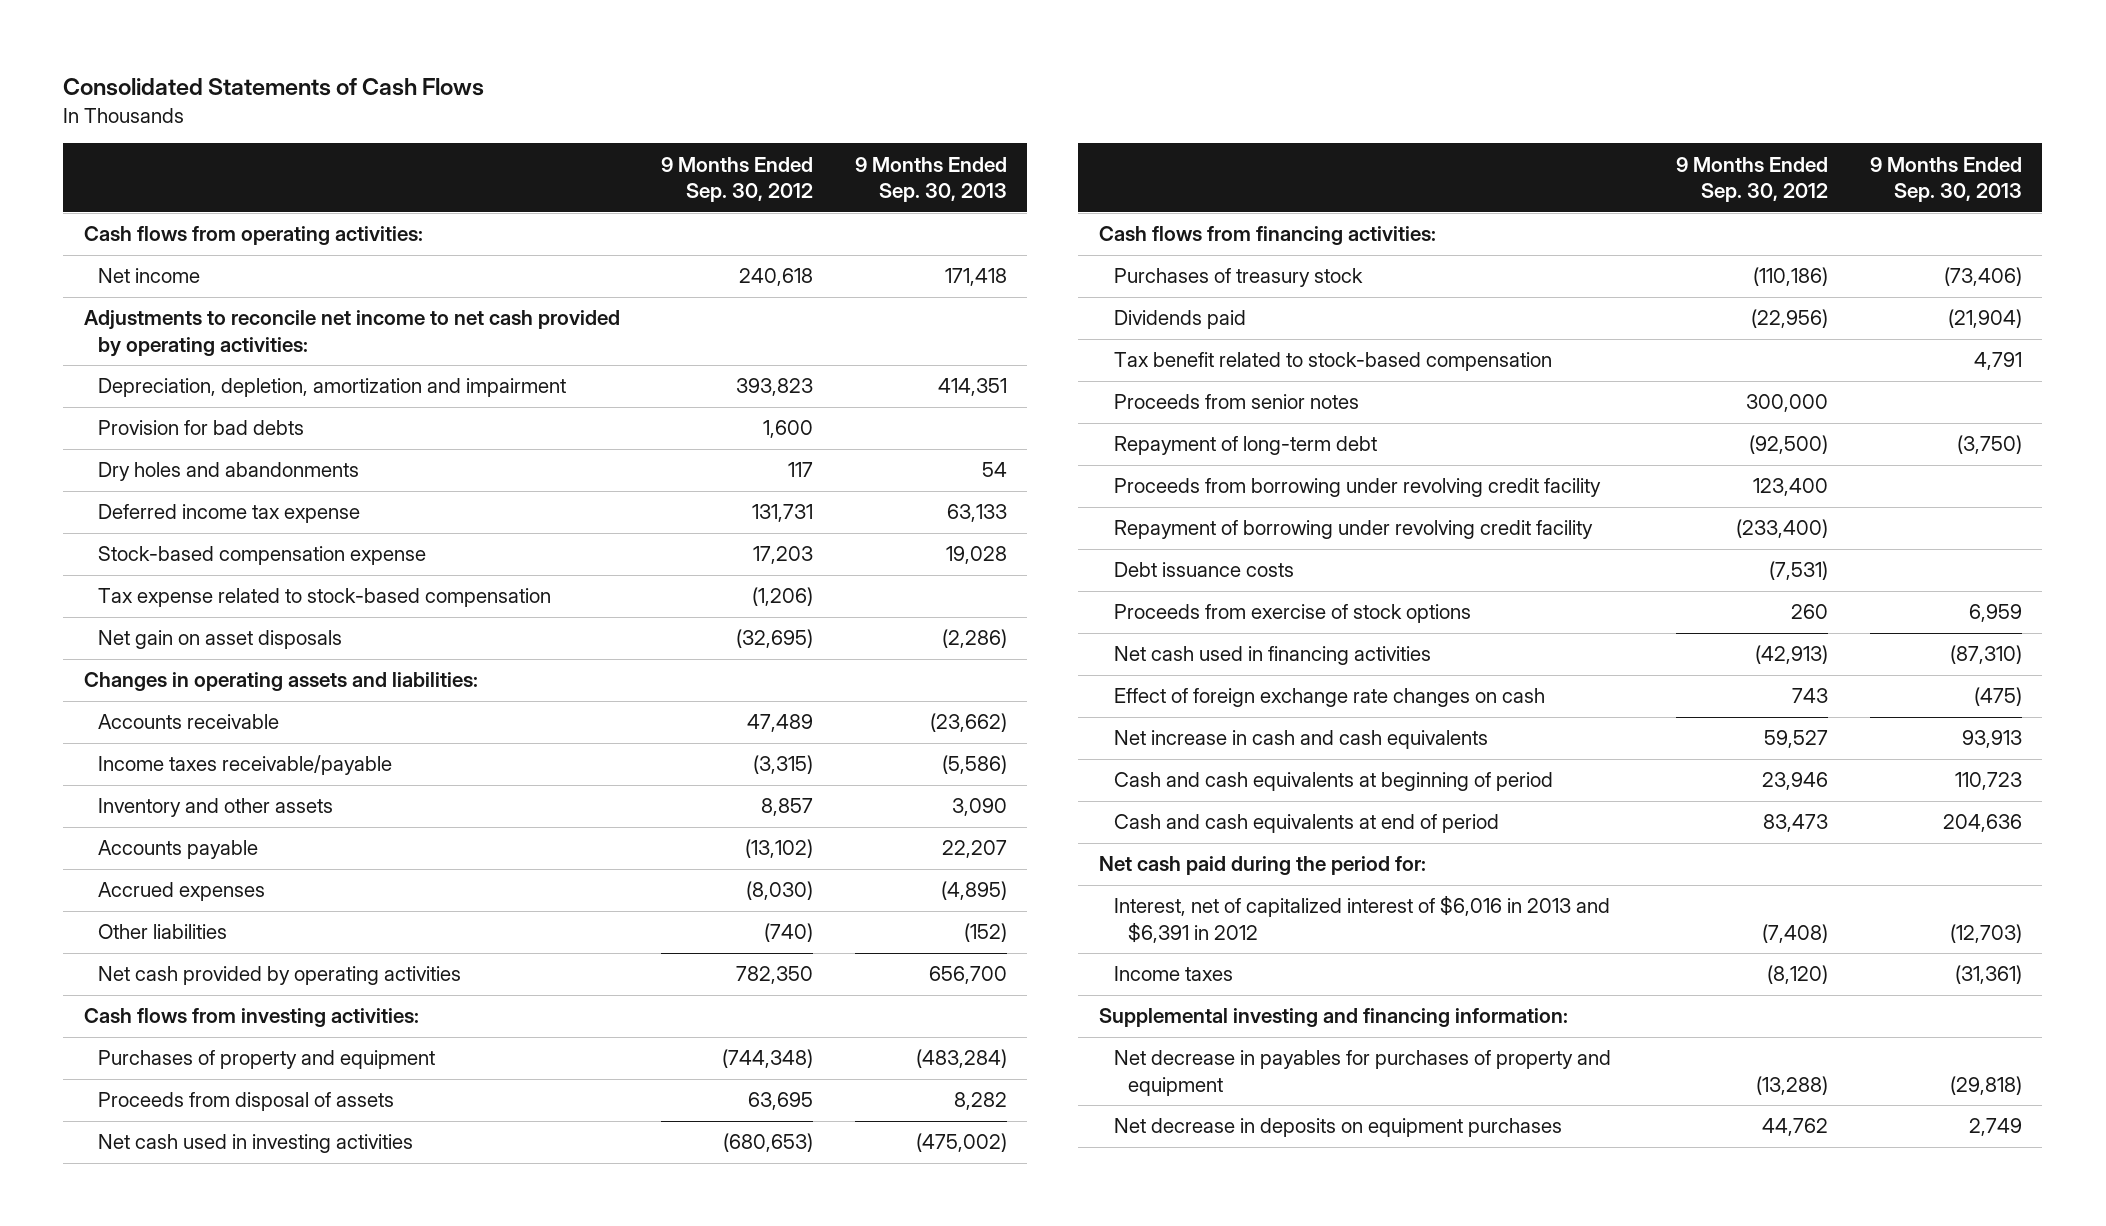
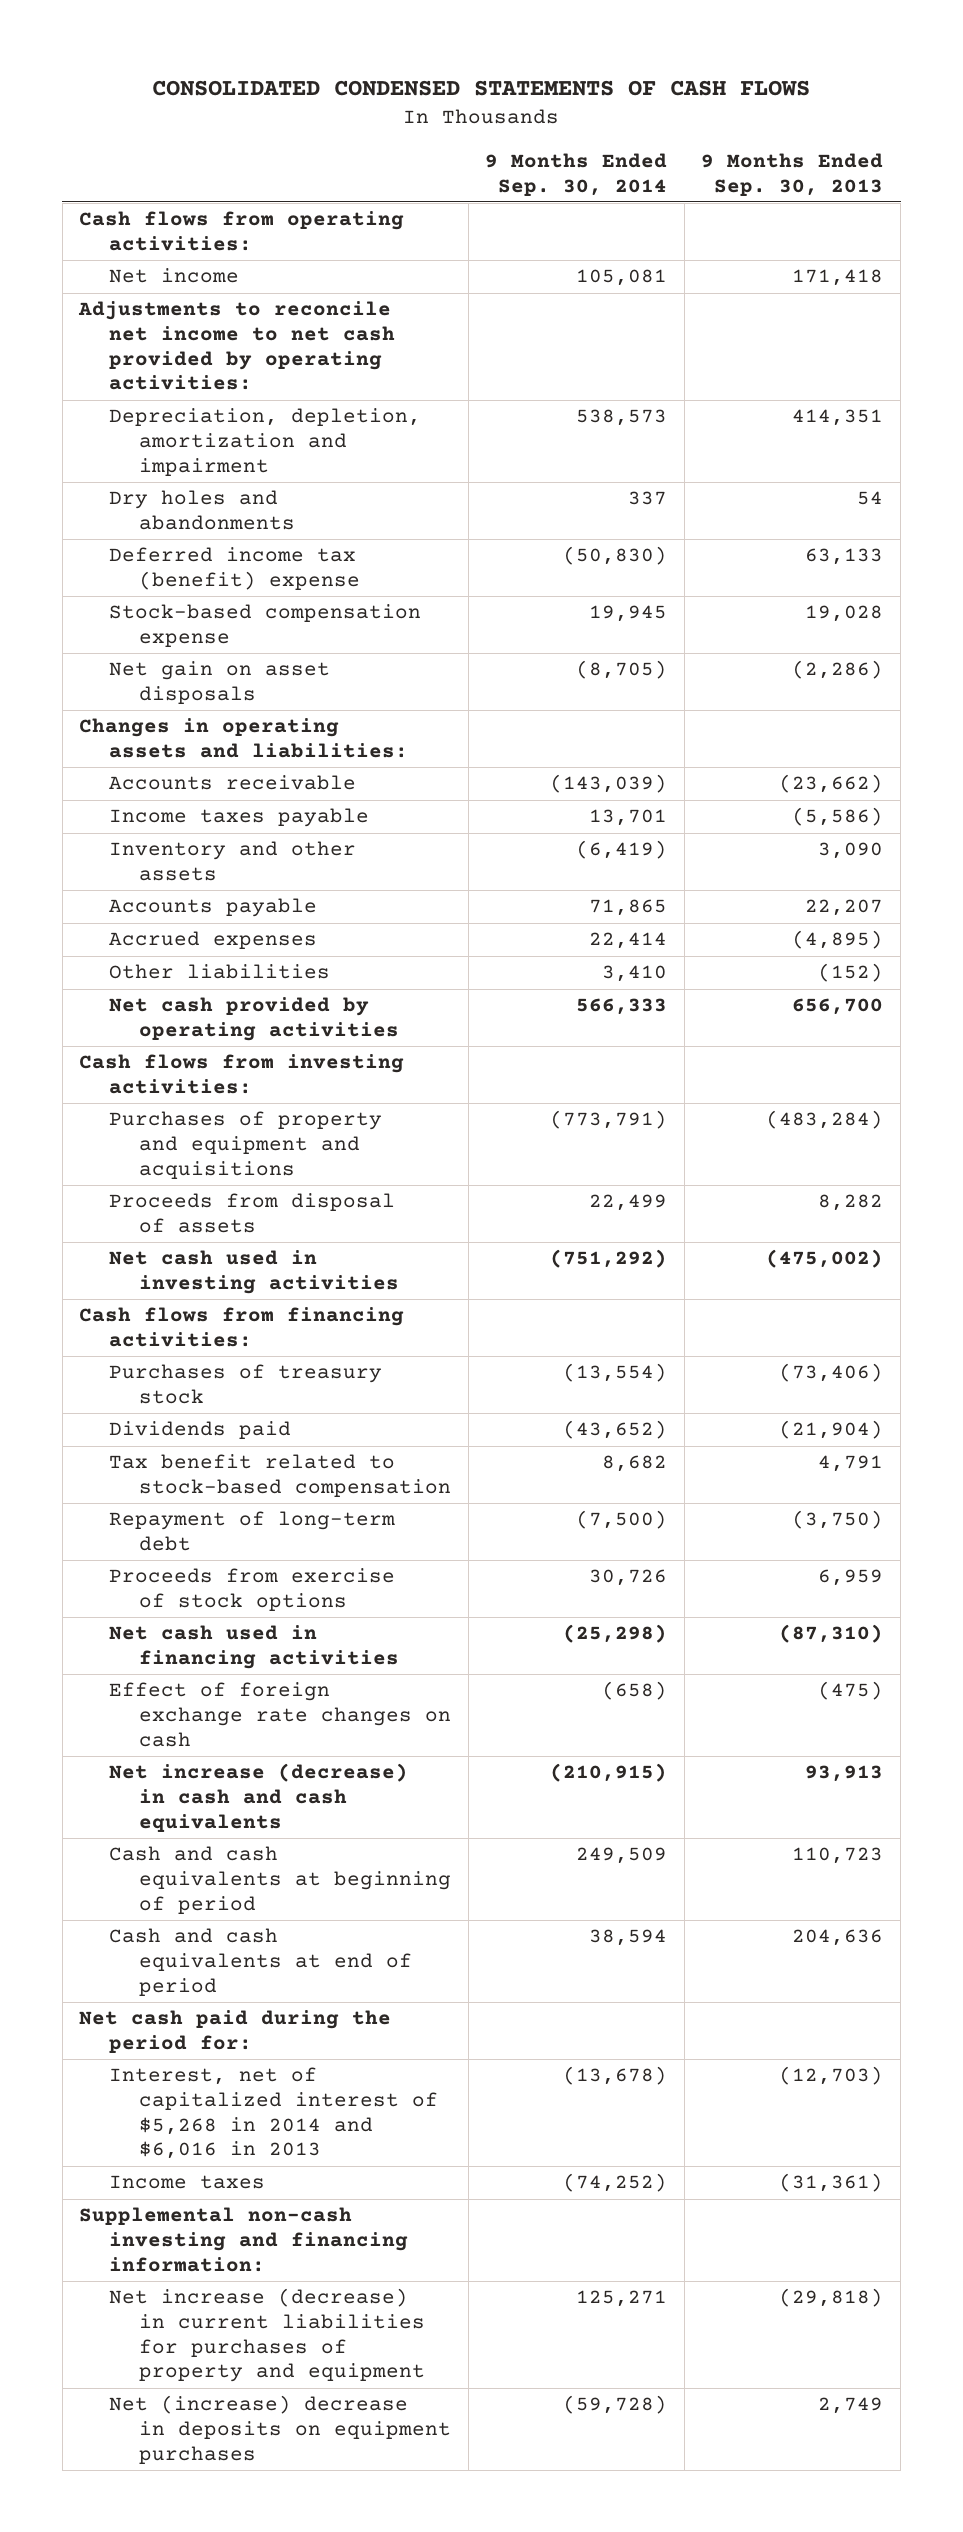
[63,78,485,97] Consolidated Statements of Cash Flows -> [152,79,811,96] CONSOLIDATED CONDENSED STATEMENTS OF CASH FLOWS
[661,156,814,203] 9 Months Ended Sep. 30, 2012 -> none
none -> [485,152,668,196] 9 Months Ended Sep. 30, 2014
[98,420,305,436] Provision for bad debts -> none
[98,504,361,524] Deferred income tax expense -> [109,547,361,591] Deferred income tax (benefit) expense
[98,588,552,608] Tax expense related to stock-based compensation -> none
[98,755,393,776] Income taxes receivable/payable -> [109,808,370,828] Income taxes payable
[98,1050,436,1070] Purchases of property and equipment -> [109,1111,383,1179] Purchases of property and equipment and acquisitions
[1113,394,1359,410] Proceeds from senior notes -> none
[1113,478,1601,498] Proceeds from borrowing under revolving credit facility -> none
[1113,520,1593,540] Repayment of borrowing under revolving credit facility -> none
[1113,562,1294,578] Debt issuance costs -> none
[1113,730,1488,750] Net increase in cash and cash equivalents -> [109,1763,409,1832] Net increase (decrease) in cash and cash equivalents
[1113,895,1610,943] Interest, net of capitalized interest of $6,016 in 2013 and $6,391 in 2012 -> [109,2067,439,2160] Interest, net of capitalized interest of $5,268 in 2014 and $6,016 in 2013
[1099,1008,1569,1028] Supplemental investing and financing information: -> [79,2207,409,2272] Supplemental non-cash investing and financing information:
[1113,1050,1611,1096] Net decrease in payables for purchases of property and equipment -> [109,2288,426,2383] Net increase (decrease) in current liabilities for purchases of property and equipment
[1113,1118,1562,1138] Net decrease in deposits on equipment purchases -> [109,2395,452,2464] Net (increase) decrease in deposits on equipment purchases

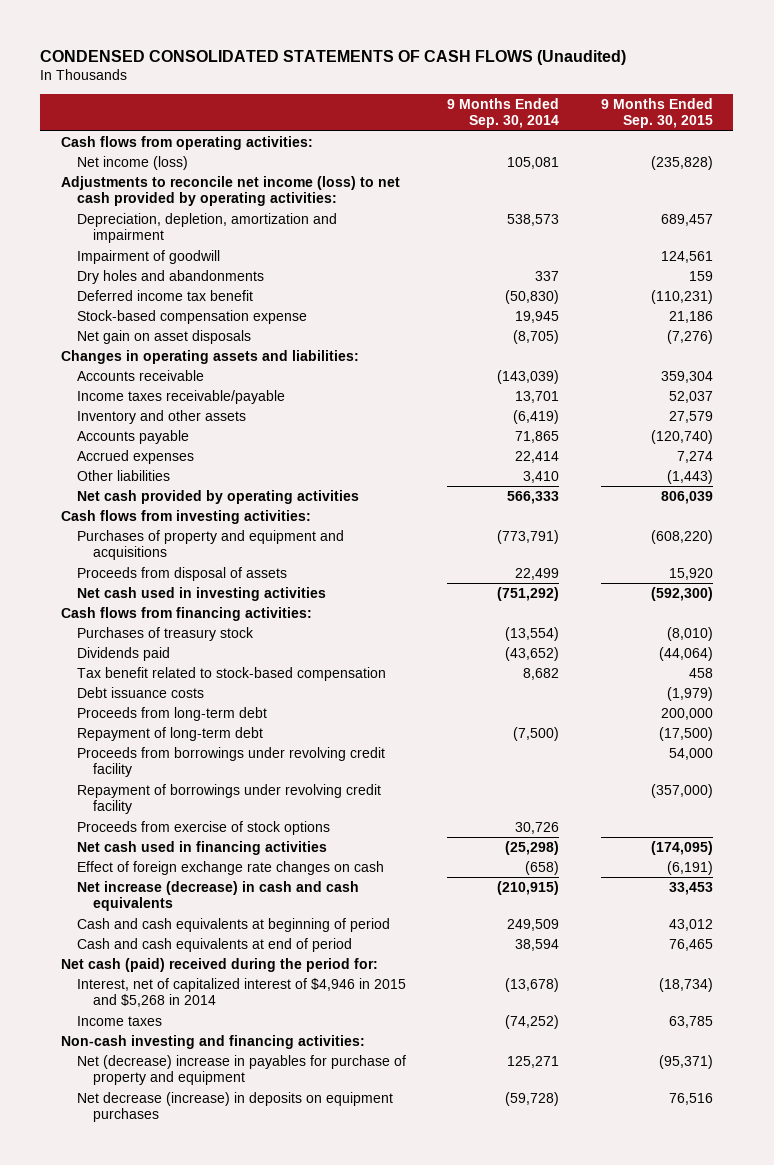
[152,79,811,96] CONSOLIDATED CONDENSED STATEMENTS OF CASH FLOWS -> [40,49,627,65] CONDENSED CONSOLIDATED STATEMENTS OF CASH FLOWS (Unaudited)
[701,152,884,196] 9 Months Ended Sep. 30, 2013 -> none
none -> [600,97,713,129] 9 Months Ended Sep. 30, 2015
[109,268,240,284] Net income -> [77,155,189,170] Net income (loss)
[78,301,396,391] Adjustments to reconcile net income to net cash provided by operating activities: -> [60,175,400,207] Adjustments to reconcile net income (loss) to net cash provided by operating activities:
none -> [77,249,221,264] Impairment of goodwill
[109,547,361,591] Deferred income tax (benefit) expense -> [77,289,254,301] Deferred income tax benefit
[109,808,370,828] Income taxes payable -> [77,389,286,404] Income taxes receivable/payable
none -> [77,686,205,698] Debt issuance costs
none -> [77,706,268,721] Proceeds from long-term debt
none -> [77,746,386,778] Proceeds from borrowings under revolving credit facility
none -> [77,783,382,815] Repayment of borrowings under revolving credit facility
[79,2010,392,2054] Net cash paid during the period for: -> [60,957,378,972] Net cash (paid) received during the period for:
[109,2067,439,2160] Interest, net of capitalized interest of $5,268 in 2014 and $6,016 in 2013 -> [77,977,407,1008] Interest, net of capitalized interest of $4,946 in 2015 and $5,268 in 2014
[79,2207,409,2272] Supplemental non-cash investing and financing information: -> [60,1034,365,1049] Non-cash investing and financing activities:
[109,2288,426,2383] Net increase (decrease) in current liabilities for purchases of property and equipment -> [77,1054,407,1086] Net (decrease) increase in payables for purchase of property and equipment
[109,2395,452,2464] Net (increase) decrease in deposits on equipment purchases -> [77,1091,394,1123] Net decrease (increase) in deposits on equipment purchases

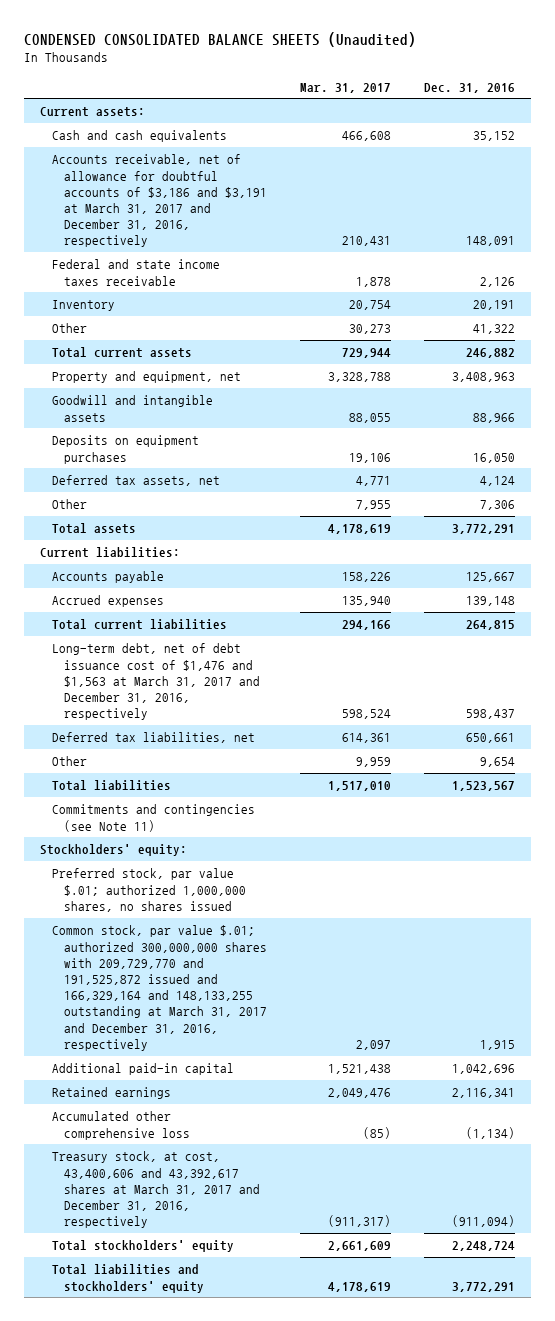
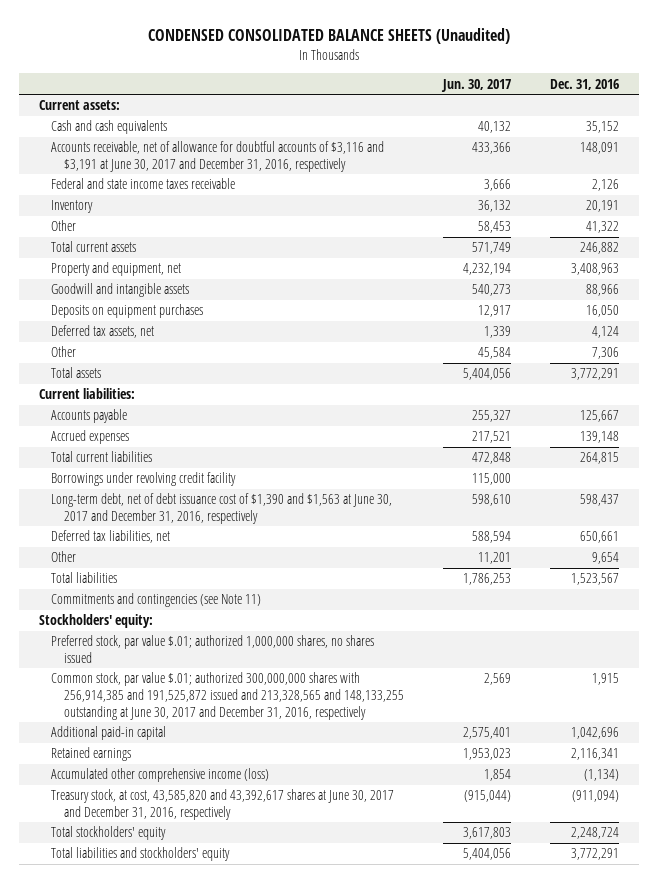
[300,82,392,93] Mar. 31, 2017 -> none
none -> [441,78,512,92] Jun. 30, 2017
[52,154,268,248] Accounts receivable, net of allowance for doubtful accounts of $3,186 and $3,191 at March 31, 2017 and December 31, 2016, respectively -> [51,141,385,173] Accounts receivable, net of allowance for doubtful accounts of $3,116 and $3,191 at June 30, 2017 and December 31, 2016, respectively
none -> [51,472,237,487] Borrowings under revolving credit facility
[52,643,261,721] Long-term debt, net of debt issuance cost of $1,476 and $1,563 at March 31, 2017 and December 31, 2016, respectively -> [51,493,393,525] Long-term debt, net of debt issuance cost of $1,390 and $1,563 at June 30, 2017 and December 31, 2016, respectively
[52,925,268,1051] Common stock, par value $.01; authorized 300,000,000 shares with 209,729,770 and 191,525,872 issued and 166,329,164 and 148,133,255 outstanding at March 31, 2017 and December 31, 2016, respectively -> [51,672,404,720] Common stock, par value $.01; authorized 300,000,000 shares with 256,914,385 and 191,525,872 issued and 213,328,565 and 148,133,255 outstanding at June 30, 2017 and December 31, 2016, respectively
[52,1111,191,1140] Accumulated other comprehensive loss -> [51,768,270,783] Accumulated other comprehensive income (loss)
[52,1151,261,1229] Treasury stock, at cost, 43,400,606 and 43,392,617 shares at March 31, 2017 and December 31, 2016, respectively -> [51,789,395,821] Treasury stock, at cost, 43,585,820 and 43,392,617 shares at June 30, 2017 and December 31, 2016, respectively

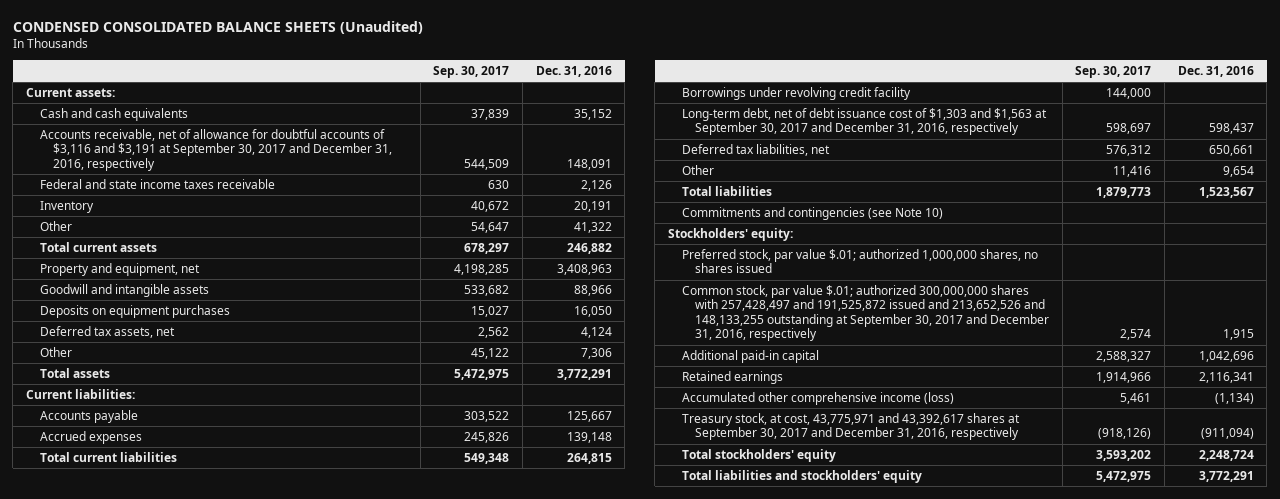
[441,78,512,92] Jun. 30, 2017 -> none
none -> [433,65,510,78] Sep. 30, 2017
[51,141,385,173] Accounts receivable, net of allowance for doubtful accounts of $3,116 and $3,191 at June 30, 2017 and December 31, 2016, respectively -> [39,129,393,171] Accounts receivable, net of allowance for doubtful accounts of $3,116 and $3,191 at September 30, 2017 and December 31, 2016, respectively
[51,493,393,525] Long-term debt, net of debt issuance cost of $1,390 and $1,563 at June 30, 2017 and December 31, 2016, respectively -> [681,108,1047,136] Long-term debt, net of debt issuance cost of $1,303 and $1,563 at September 30, 2017 and December 31, 2016, respectively
[51,593,262,608] Commitments and contingencies (see Note 11) -> [681,207,943,221] Commitments and contingencies (see Note 10)
[51,672,404,720] Common stock, par value $.01; authorized 300,000,000 shares with 256,914,385 and 191,525,872 issued and 213,328,565 and 148,133,255 outstanding at June 30, 2017 and December 31, 2016, respectively -> [681,285,1050,342] Common stock, par value $.01; authorized 300,000,000 shares with 257,428,497 and 191,525,872 issued and 213,652,526 and 148,133,255 outstanding at September 30, 2017 and December 31, 2016, respectively
[51,789,395,821] Treasury stock, at cost, 43,585,820 and 43,392,617 shares at June 30, 2017 and December 31, 2016, respectively -> [681,413,1020,441] Treasury stock, at cost, 43,775,971 and 43,392,617 shares at September 30, 2017 and December 31, 2016, respectively

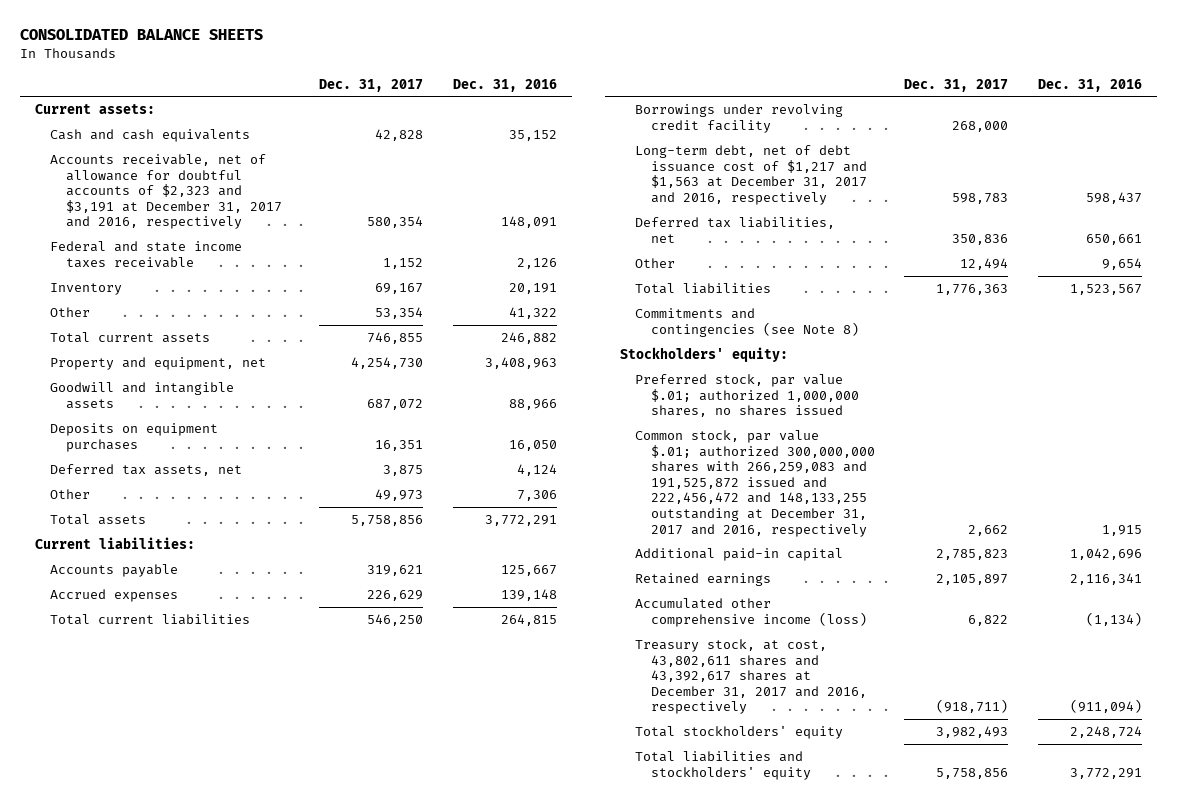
[12,20,423,34] CONDENSED CONSOLIDATED BALANCE SHEETS (Unaudited) -> [19,29,263,41] CONSOLIDATED BALANCE SHEETS
[433,65,510,78] Sep. 30, 2017 -> none
none -> [319,78,424,92] Dec. 31, 2017
[39,129,393,171] Accounts receivable, net of allowance for doubtful accounts of $3,116 and $3,191 at September 30, 2017 and December 31, 2016, respectively -> [50,154,282,230] Accounts receivable, net of allowance for doubtful accounts of $2,323 and $3,191 at December 31, 2017 and 2016, respectively
[681,108,1047,136] Long-term debt, net of debt issuance cost of $1,303 and $1,563 at September 30, 2017 and December 31, 2016, respectively -> [635,145,867,205] Long-term debt, net of debt issuance cost of $1,217 and $1,563 at December 31, 2017 and 2016, respectively
[681,207,943,221] Commitments and contingencies (see Note 10) -> [635,308,859,337] Commitments and contingencies (see Note 8)
[681,285,1050,342] Common stock, par value $.01; authorized 300,000,000 shares with 257,428,497 and 191,525,872 issued and 213,652,526 and 148,133,255 outstanding at September 30, 2017 and December 31, 2016, respectively -> [635,430,875,537] Common stock, par value $.01; authorized 300,000,000 shares with 266,259,083 and 191,525,872 issued and 222,456,472 and 148,133,255 outstanding at December 31, 2017 and 2016, respectively
[681,413,1020,441] Treasury stock, at cost, 43,775,971 and 43,392,617 shares at September 30, 2017 and December 31, 2016, respectively -> [635,639,867,715] Treasury stock, at cost, 43,802,611 shares and 43,392,617 shares at December 31, 2017 and 2016, respectively

